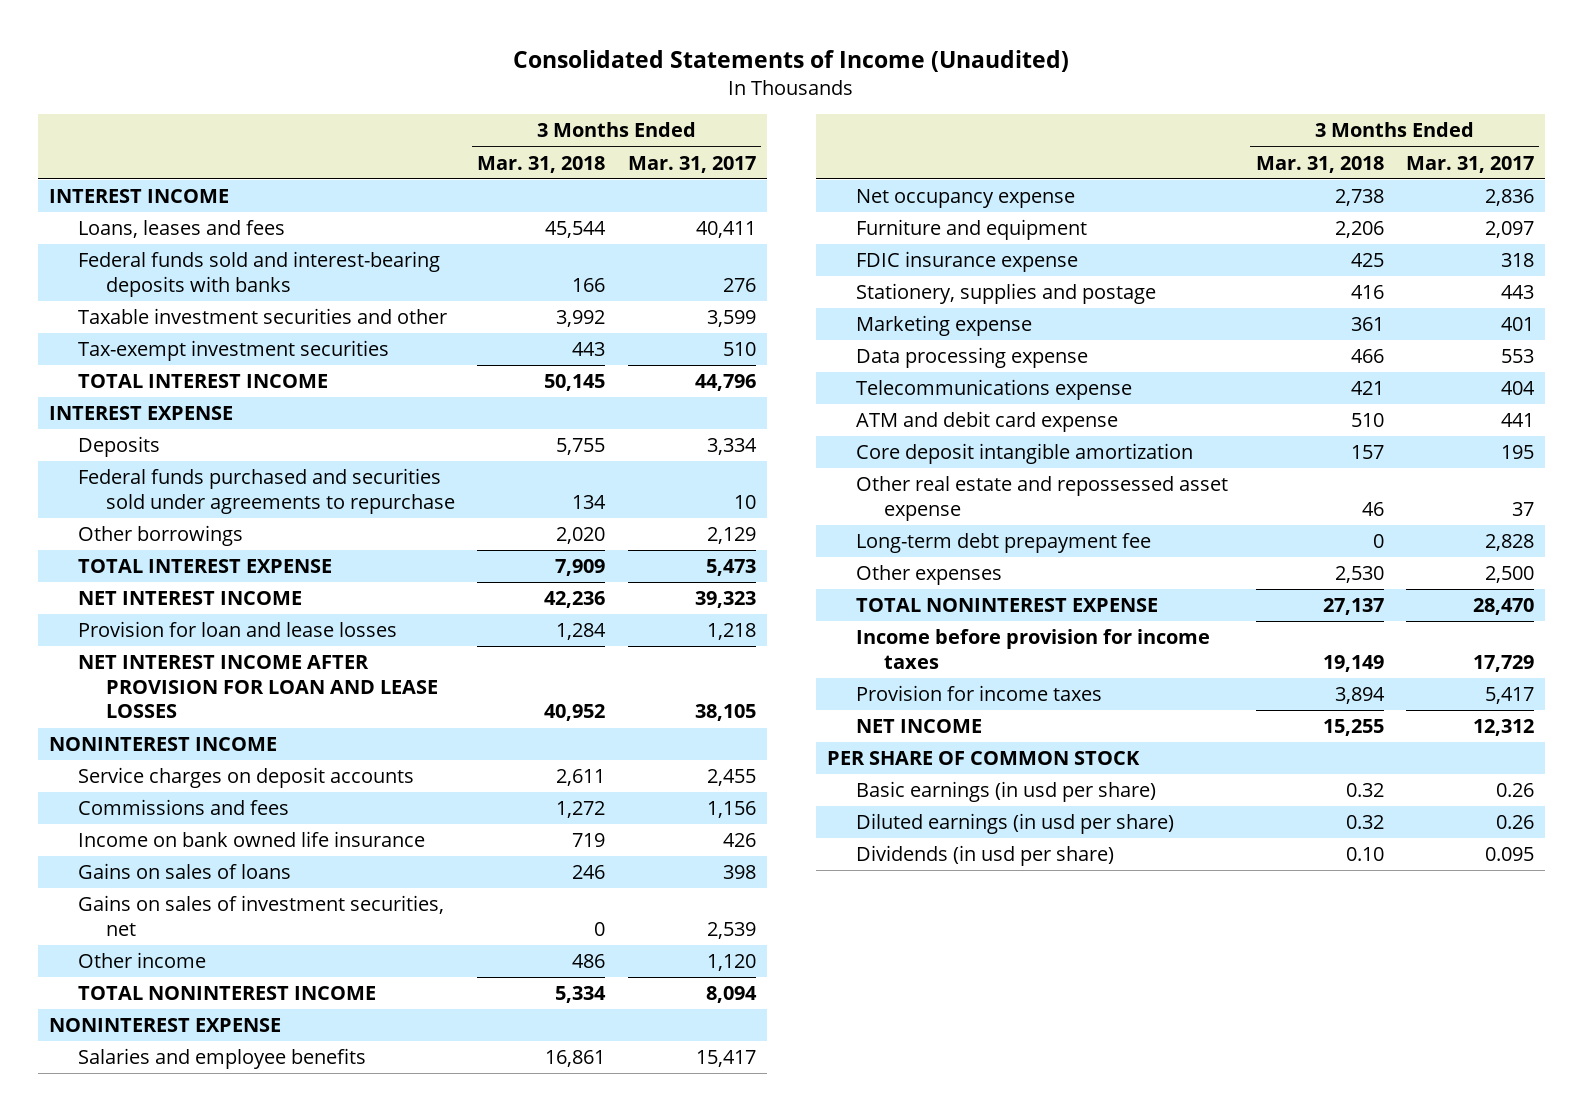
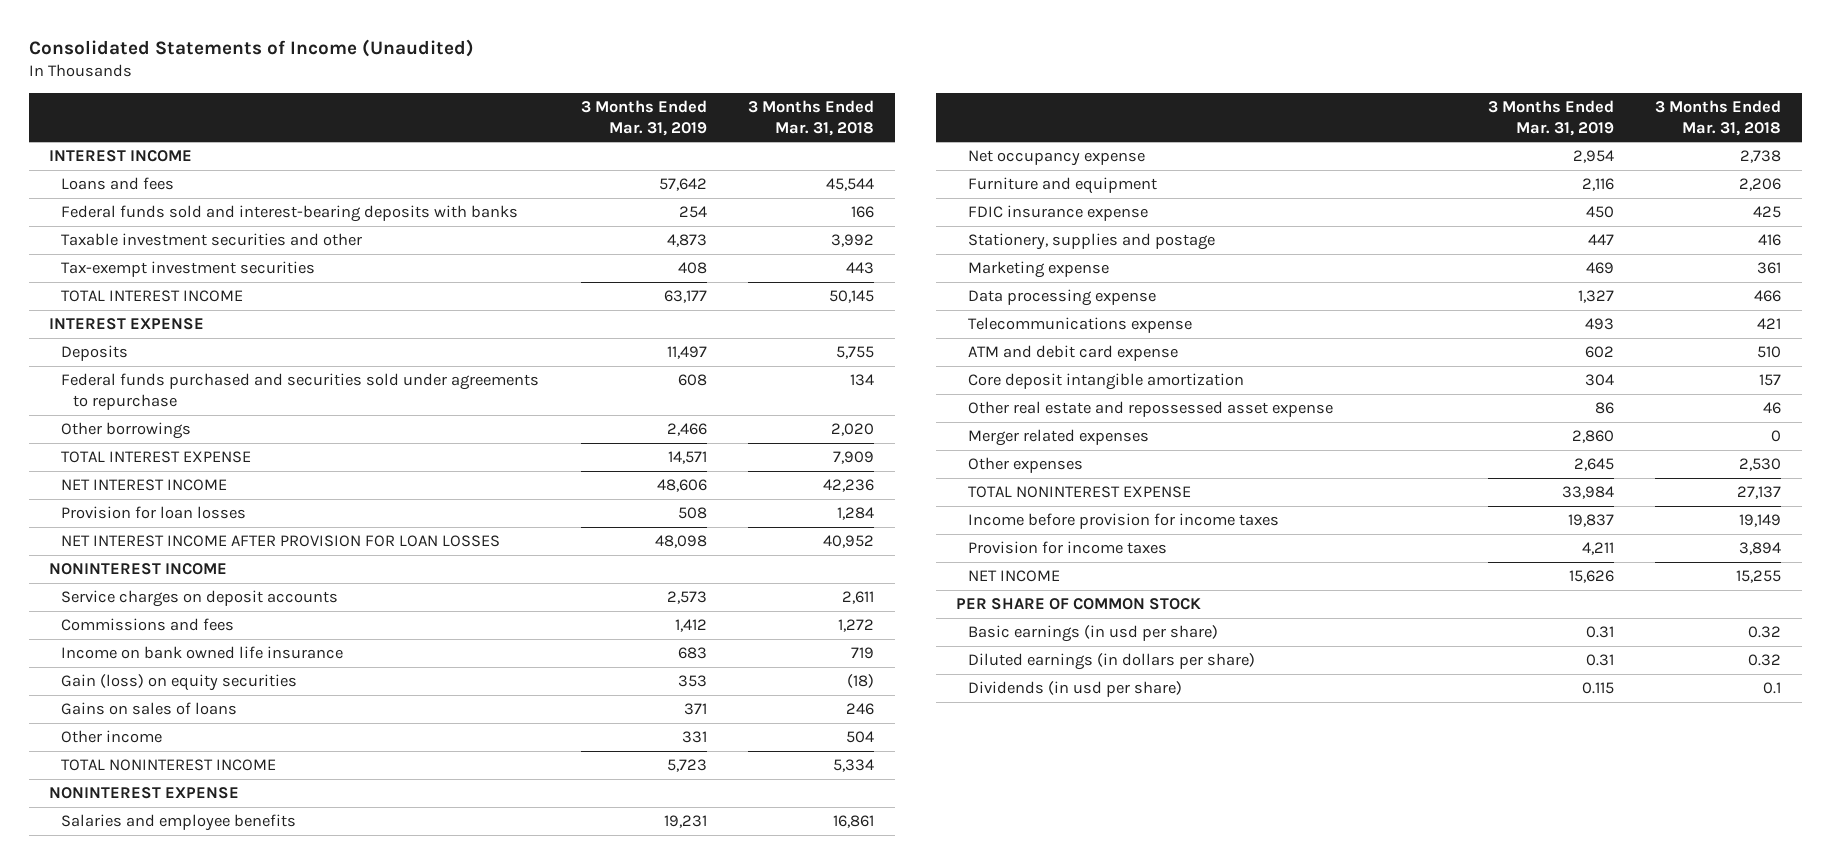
[627,155,756,173] Mar. 31, 2017 -> none
none -> [580,99,707,136] 3 Months Ended Mar. 31, 2019
[77,220,285,239] Loans, leases and fees -> [61,177,175,191] Loans and fees
[77,621,397,638] Provision for loan and lease losses -> [61,506,247,520] Provision for loan losses
[77,655,439,719] NET INTEREST INCOME AFTER PROVISION FOR LOAN AND LEASE LOSSES -> [61,535,501,548] NET INTEREST INCOME AFTER PROVISION FOR LOAN LOSSES
none -> [61,674,298,692] Gain (loss) on equity securities
[77,895,444,936] Gains on sales of investment securities, net -> none
[572,954,606,969] 486 -> [846,731,875,744] 504
[855,533,1151,554] Long-term debt prepayment fee -> none
none -> [968,429,1150,447] Merger related expenses
[855,813,1174,835] Diluted earnings (in usd per share) -> [968,653,1256,671] Diluted earnings (in dollars per share)
[1345,847,1384,862] 0.10 -> [1763,682,1782,695] 0.1

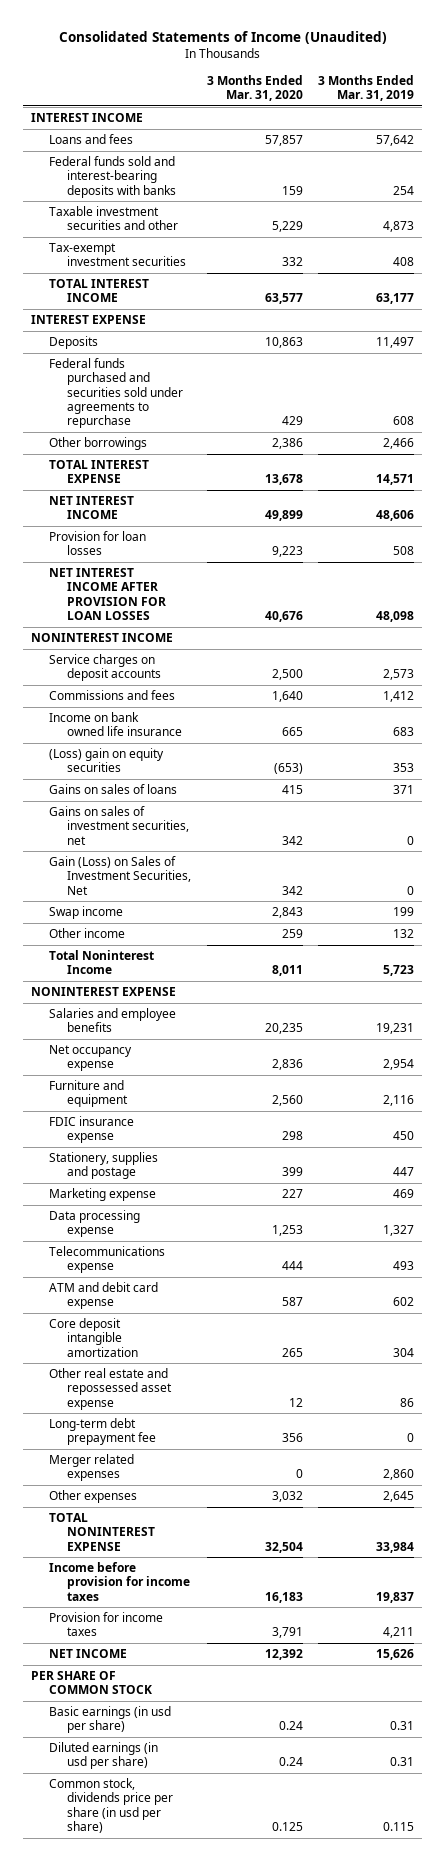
[748,99,875,136] 3 Months Ended Mar. 31, 2018 -> none
none -> [206,74,303,101] 3 Months Ended Mar. 31, 2020
[61,674,298,692] Gain (loss) on equity securities -> [48,748,164,773] (Loss) gain on equity securities
none -> [48,806,189,845] Gains on sales of investment securities, net
none -> [48,856,191,895] Gain (Loss) on Sales of Investment Securities, Net
none -> [48,906,123,920] Swap income
[681,731,707,744] 331 -> [393,929,415,939] 132
[61,759,277,772] TOTAL NONINTEREST INCOME -> [48,950,154,975] Total Noninterest Income
none -> [48,1418,156,1446] Long-term debt prepayment fee
[968,653,1256,671] Diluted earnings (in dollars per share) -> [48,1742,158,1770] Diluted earnings (in usd per share)
[968,681,1183,698] Dividends (in usd per share) -> [48,1778,173,1833] Common stock, dividends price per share (in usd per share)

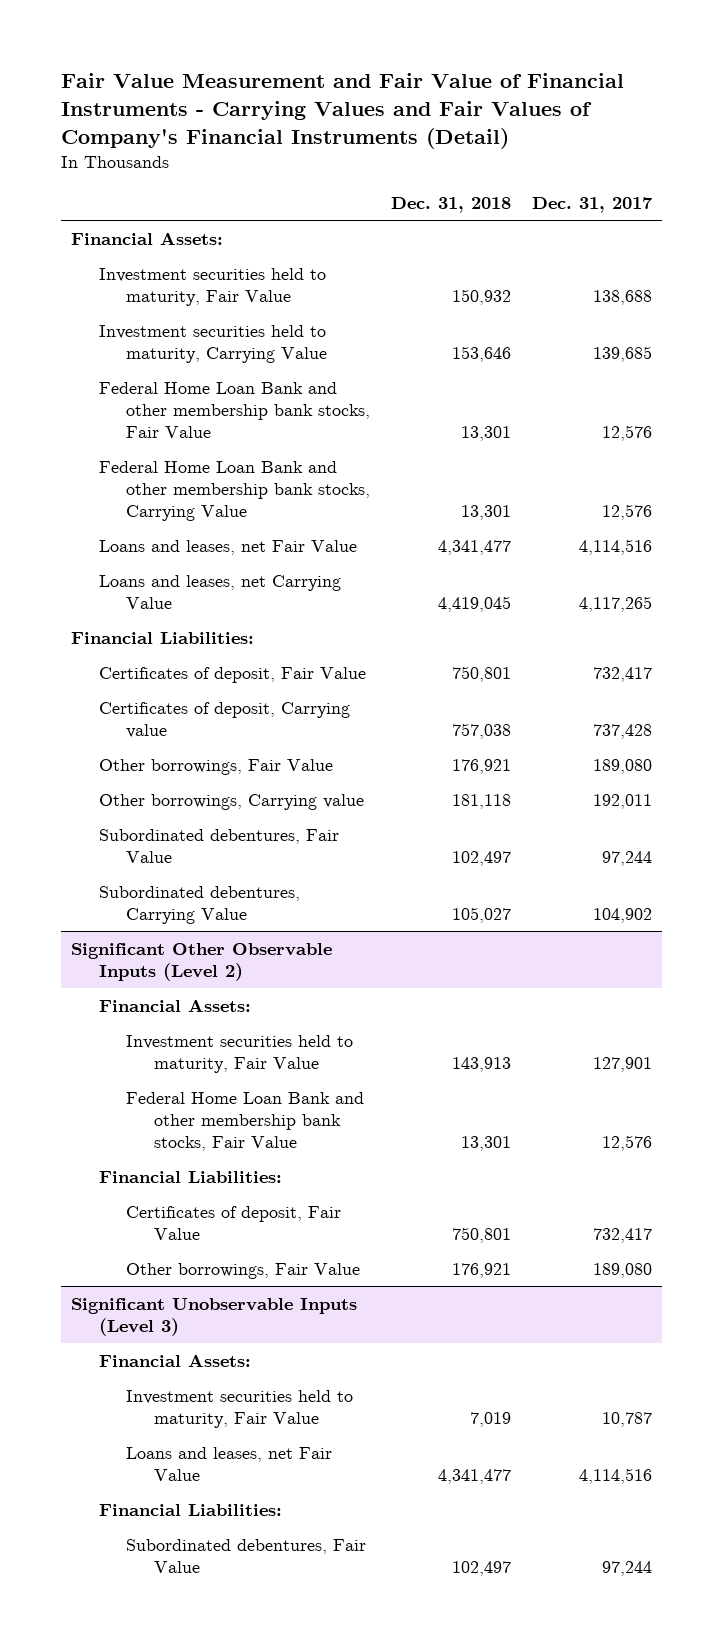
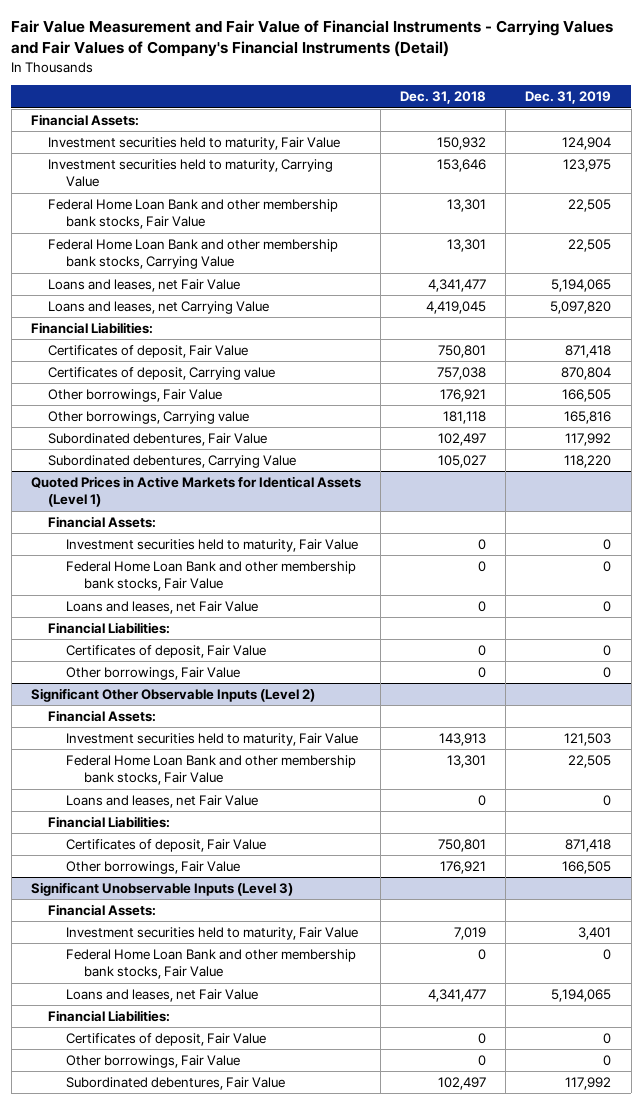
[531,196,653,213] Dec. 31, 2017 -> none
none -> [525,91,612,105] Dec. 31, 2019
none -> [30,476,361,508] Quoted Prices in Active Markets for Identical Assets (Level 1)
none -> [48,516,157,529] Financial Assets:
none -> [66,539,359,553] Investment securities held to maturity, Fair Value
none -> [66,561,357,592] Federal Home Loan Bank and other membership bank stocks, Fair Value
none -> [66,601,259,615] Loans and leases, net Fair Value
none -> [48,622,171,635] Financial Liabilities:
none -> [66,645,267,659] Certificates of deposit, Fair Value
none -> [66,667,241,681] Other borrowings, Fair Value
none -> [66,795,259,809] Loans and leases, net Fair Value
none -> [66,949,357,980] Federal Home Loan Bank and other membership bank stocks, Fair Value
none -> [66,1033,267,1047] Certificates of deposit, Fair Value
none -> [66,1055,241,1069] Other borrowings, Fair Value

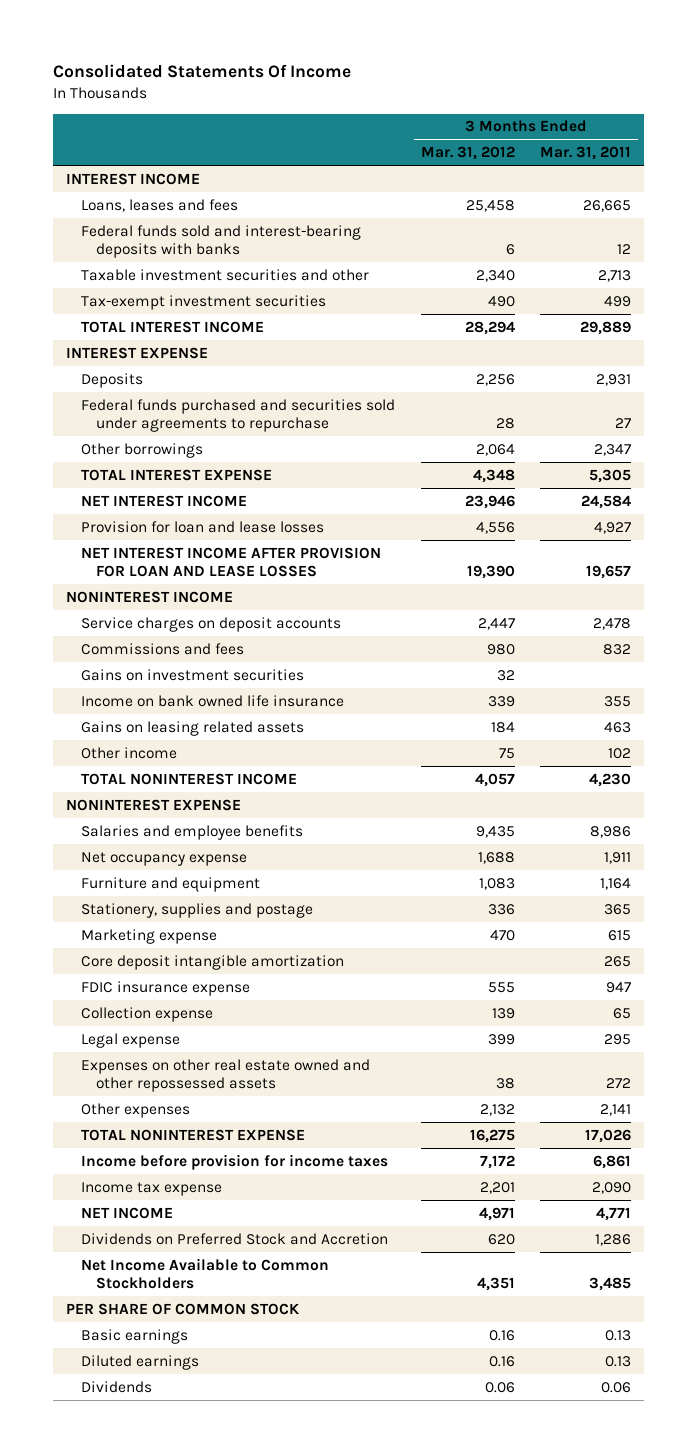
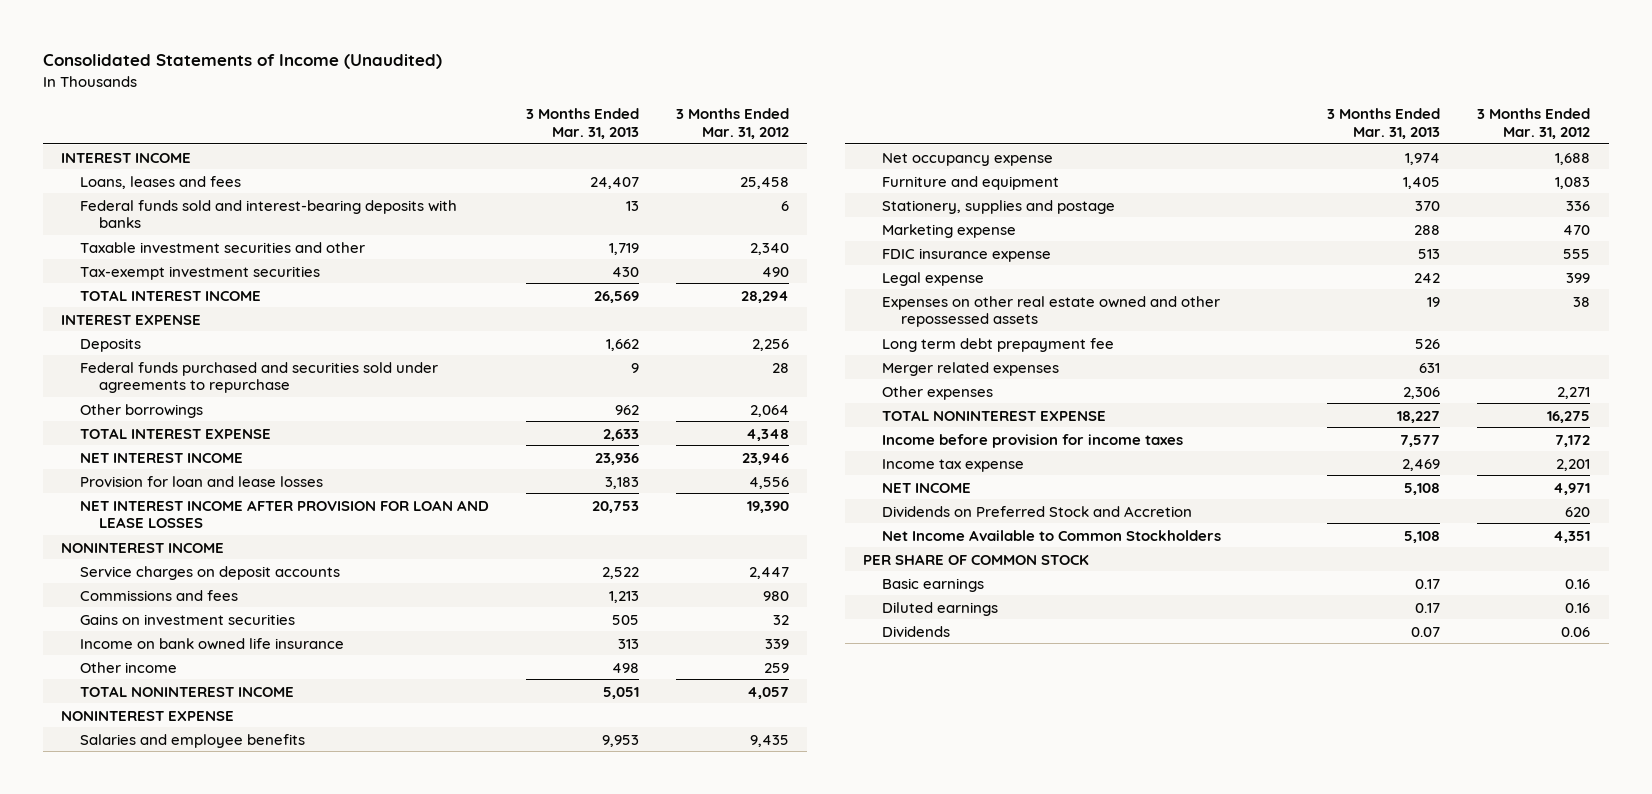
[53,64,352,79] Consolidated Statements Of Income -> [43,54,443,70] Consolidated Statements of Income (Unaudited)
[540,146,632,161] Mar. 31, 2011 -> none
none -> [525,108,639,139] 3 Months Ended Mar. 31, 2013
[80,720,304,736] Gains on leasing related assets -> none
[498,747,515,759] 75 -> [763,662,789,673] 259
[80,954,344,970] Core deposit intangible amortization -> none
[80,1006,213,1022] Collection expense -> none
none -> [881,337,1114,352] Long term debt prepayment fee
none -> [881,361,1059,376] Merger related expenses
[479,1103,515,1116] 2,132 -> [1557,386,1591,399] 2,271

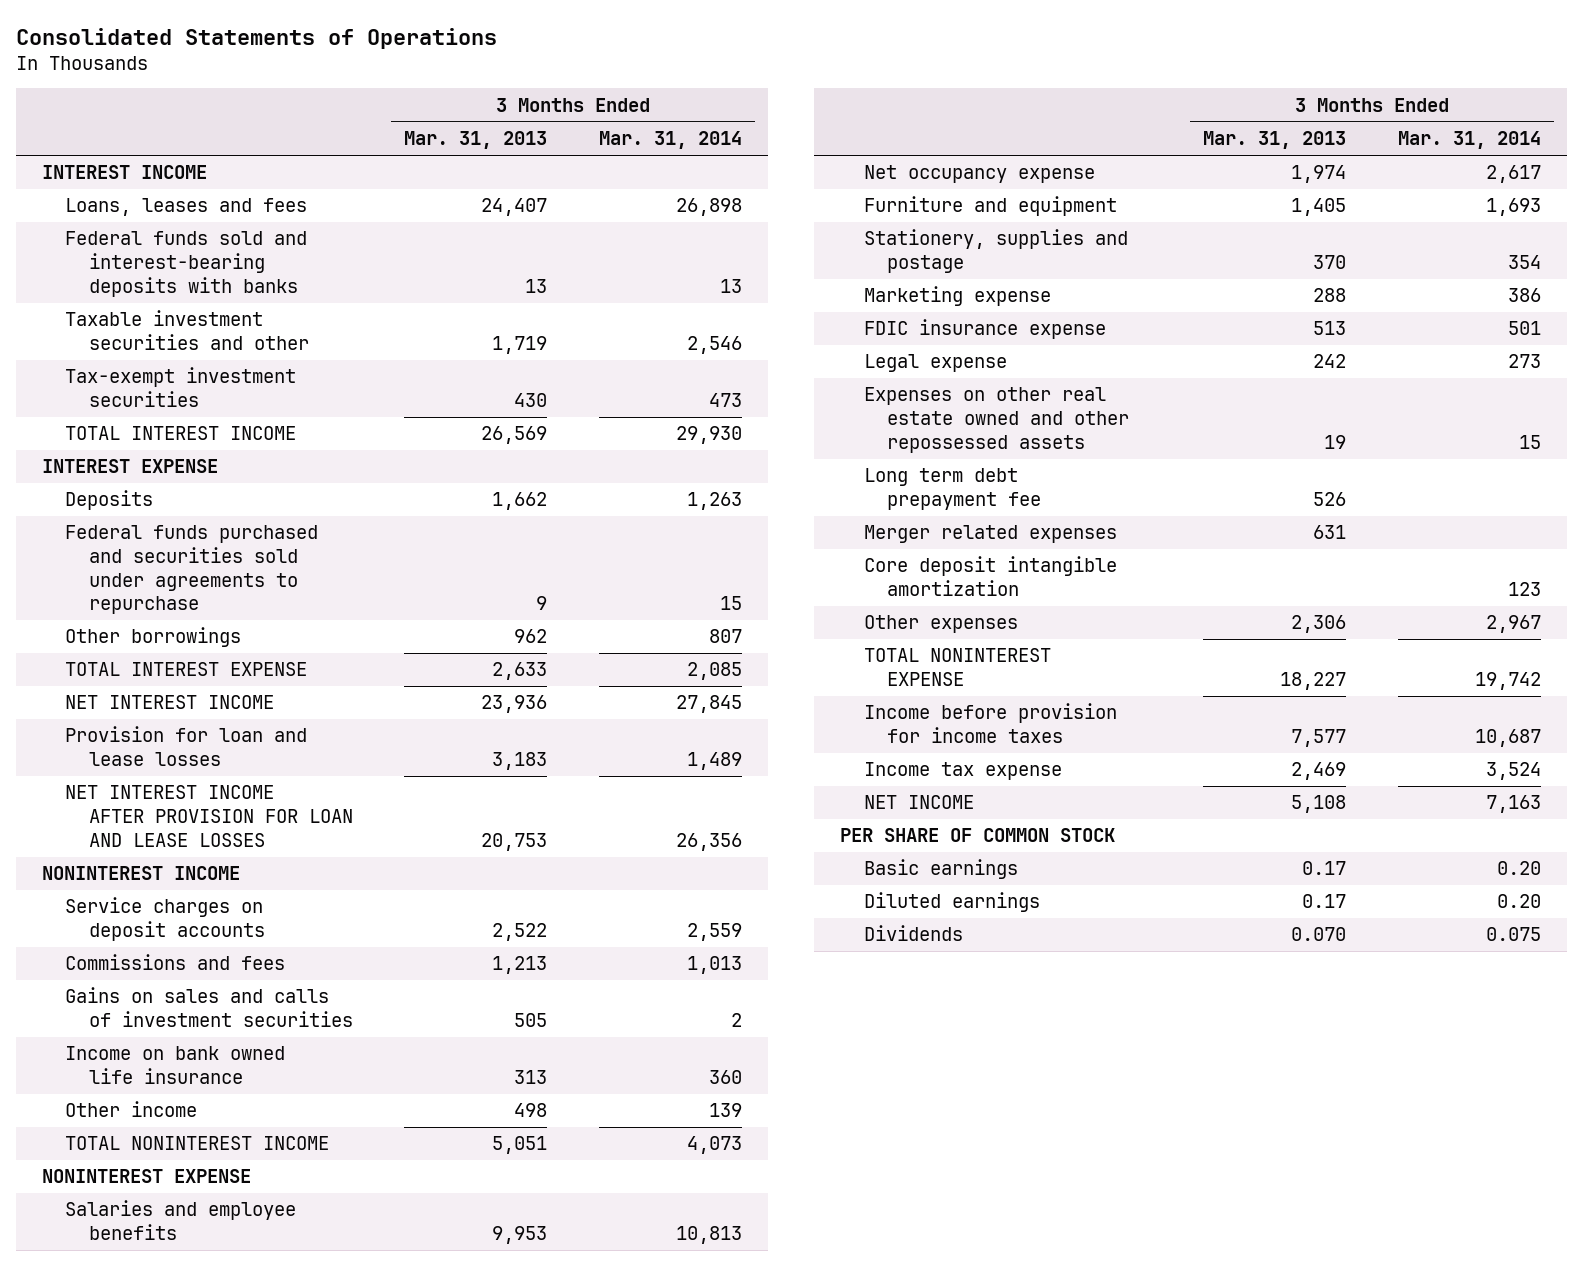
[43,54,443,70] Consolidated Statements of Income (Unaudited) -> [16,27,498,49] Consolidated Statements of Operations
[675,108,789,139] 3 Months Ended Mar. 31, 2012 -> none
none -> [599,131,743,150] Mar. 31, 2014
[80,613,296,625] Gains on investment securities -> [65,987,353,1028] Gains on sales and calls of investment securities
none -> [863,556,1117,597] Core deposit intangible amortization
[881,505,1192,517] Dividends on Preferred Stock and Accretion -> none
[881,529,1221,541] Net Income Available to Common Stockholders -> none
[1411,626,1441,637] 0.07 -> [1290,927,1346,942] 0.070

